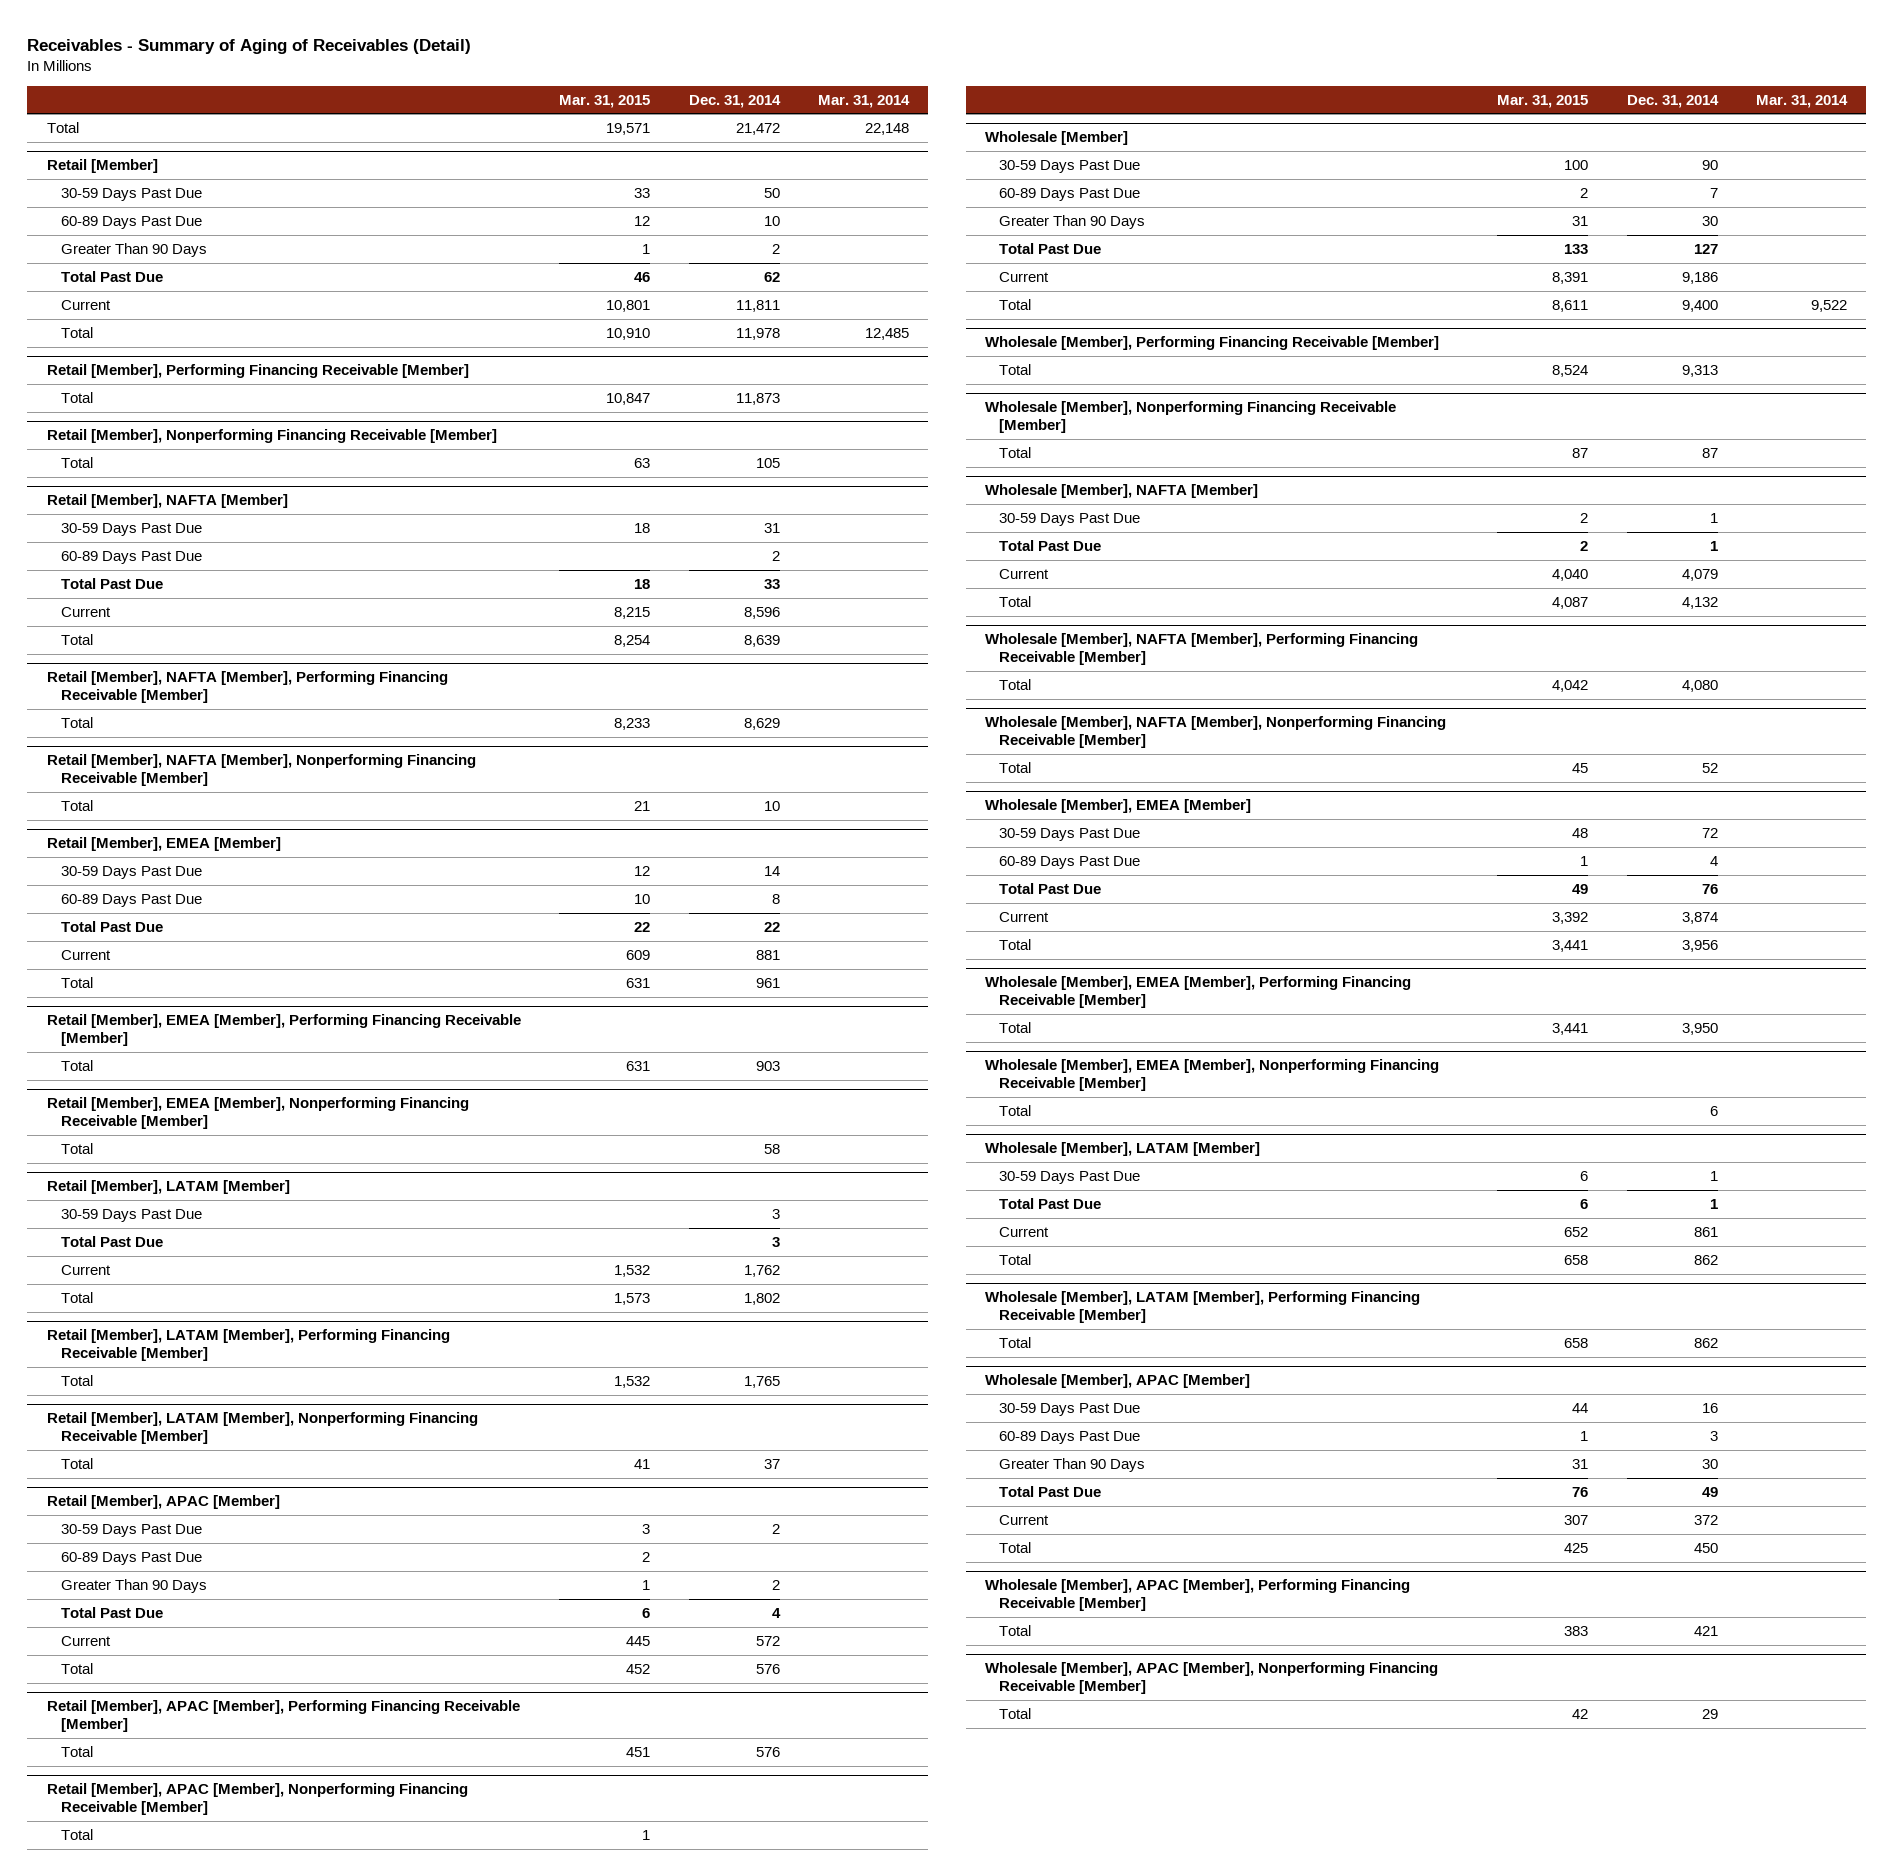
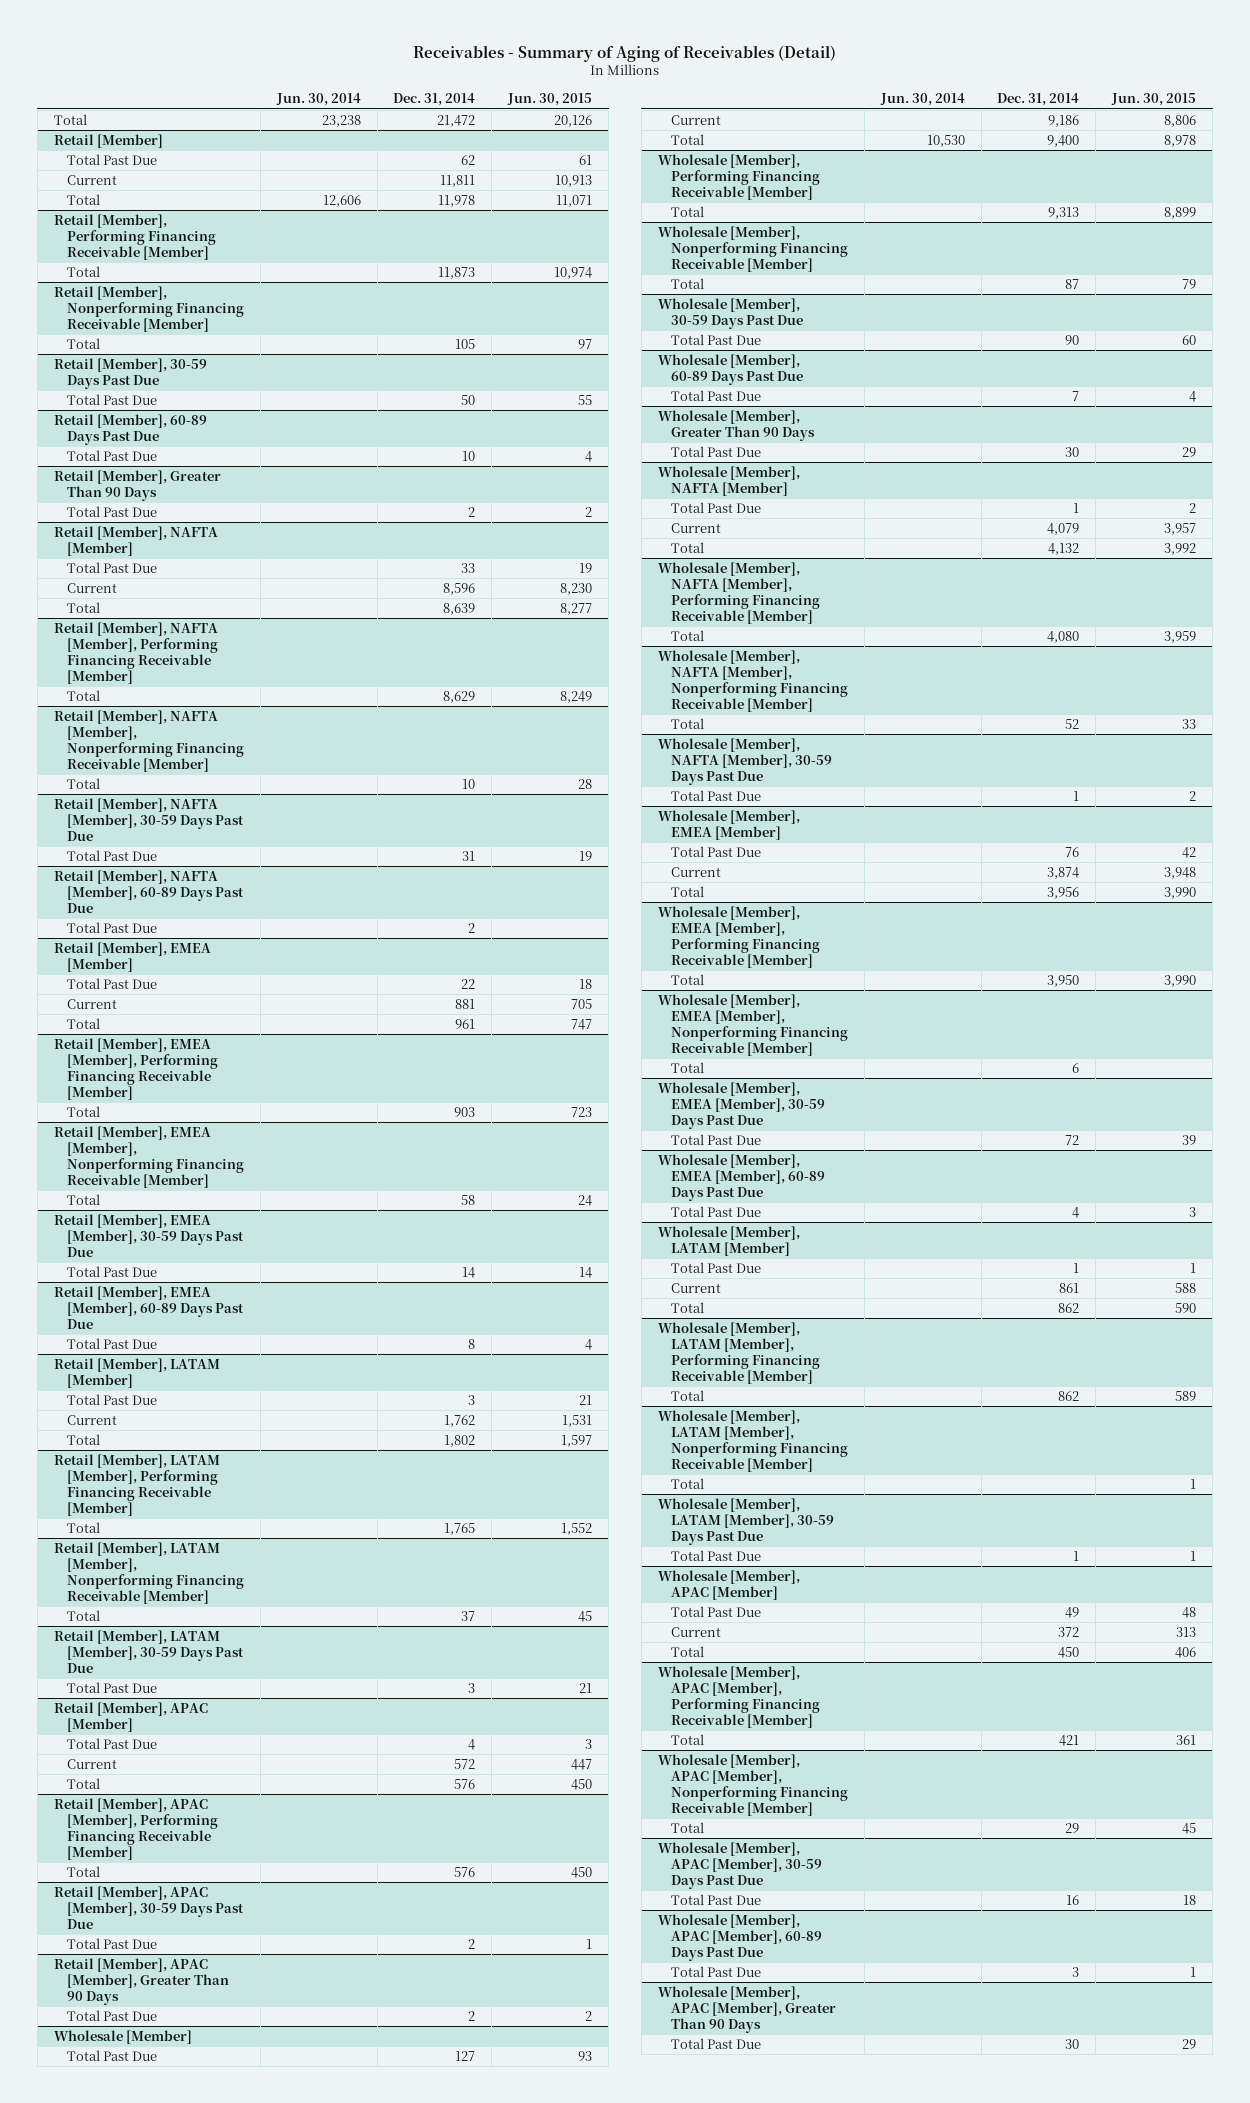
[559,94,651,108] Mar. 31, 2015 -> none
[818,94,911,108] Mar. 31, 2014 -> none
none -> [275,93,361,107] Jun. 30, 2014
none -> [507,93,593,107] Jun. 30, 2015
[61,187,203,201] 30-59 Days Past Due -> none
[61,215,203,229] 60-89 Days Past Due -> none
[61,242,208,257] Greater Than 90 Days -> none
none -> [53,357,207,389] Retail [Member], 30-59 Days Past Due
none -> [66,393,157,405] Total Past Due
none -> [53,413,207,445] Retail [Member], 60-89 Days Past Due
none -> [66,449,157,461] Total Past Due
none -> [53,469,221,501] Retail [Member], Greater Than 90 Days
none -> [66,505,157,517] Total Past Due
[61,522,203,536] 30-59 Days Past Due -> none
[61,550,203,564] 60-89 Days Past Due -> none
none -> [53,797,244,841] Retail [Member], NAFTA [Member], 30-59 Days Past Due
none -> [66,849,157,861] Total Past Due
none -> [53,869,244,913] Retail [Member], NAFTA [Member], 60-89 Days Past Due
none -> [66,921,157,933] Total Past Due
[61,865,203,879] 30-59 Days Past Due -> none
[61,893,203,907] 60-89 Days Past Due -> none
none -> [53,1213,244,1257] Retail [Member], EMEA [Member], 30-59 Days Past Due
none -> [66,1265,157,1277] Total Past Due
none -> [53,1285,244,1329] Retail [Member], EMEA [Member], 60-89 Days Past Due
none -> [66,1337,157,1349] Total Past Due
[61,1208,203,1222] 30-59 Days Past Due -> none
none -> [53,1629,244,1673] Retail [Member], LATAM [Member], 30-59 Days Past Due
none -> [66,1681,157,1693] Total Past Due
[61,1523,203,1537] 30-59 Days Past Due -> none
[61,1551,203,1565] 60-89 Days Past Due -> none
[61,1578,208,1593] Greater Than 90 Days -> none
[46,1782,468,1815] Retail [Member], APAC [Member], Nonperforming Financing Receivable [Member] -> none
[61,1828,94,1840] Total -> none
none -> [53,1885,244,1929] Retail [Member], APAC [Member], 30-59 Days Past Due
none -> [66,1937,157,1949] Total Past Due
none -> [53,1957,229,2005] Retail [Member], APAC [Member], Greater Than 90 Days
none -> [66,2009,157,2021] Total Past Due
[999,159,1141,173] 30-59 Days Past Due -> none
[999,187,1141,201] 60-89 Days Past Due -> none
[999,214,1146,229] Greater Than 90 Days -> none
none -> [657,297,803,329] Wholesale [Member], 30-59 Days Past Due
none -> [670,333,761,345] Total Past Due
none -> [657,353,803,385] Wholesale [Member], 60-89 Days Past Due
none -> [670,389,761,401] Total Past Due
none -> [657,409,815,441] Wholesale [Member], Greater Than 90 Days
none -> [670,445,761,457] Total Past Due
[999,512,1141,526] 30-59 Days Past Due -> none
none -> [657,737,832,785] Wholesale [Member], NAFTA [Member], 30-59 Days Past Due
none -> [670,789,761,801] Total Past Due
[999,827,1141,841] 30-59 Days Past Due -> none
[999,855,1141,869] 60-89 Days Past Due -> none
none -> [657,1081,825,1129] Wholesale [Member], EMEA [Member], 30-59 Days Past Due
none -> [670,1133,761,1145] Total Past Due
none -> [657,1153,825,1201] Wholesale [Member], EMEA [Member], 60-89 Days Past Due
none -> [670,1205,761,1217] Total Past Due
[999,1170,1141,1184] 30-59 Days Past Due -> none
none -> [657,1409,848,1472] Wholesale [Member], LATAM [Member], Nonperforming Financing Receivable [Member]
none -> [670,1477,704,1489] Total
none -> [657,1497,834,1545] Wholesale [Member], LATAM [Member], 30-59 Days Past Due
none -> [670,1549,761,1561] Total Past Due
[999,1402,1141,1416] 30-59 Days Past Due -> none
[999,1430,1141,1444] 60-89 Days Past Due -> none
[999,1457,1146,1472] Greater Than 90 Days -> none
none -> [657,1841,822,1889] Wholesale [Member], APAC [Member], 30-59 Days Past Due
none -> [670,1893,761,1905] Total Past Due
none -> [657,1913,822,1961] Wholesale [Member], APAC [Member], 60-89 Days Past Due
none -> [670,1965,761,1977] Total Past Due
none -> [657,1985,836,2033] Wholesale [Member], APAC [Member], Greater Than 90 Days
none -> [670,2037,761,2049] Total Past Due

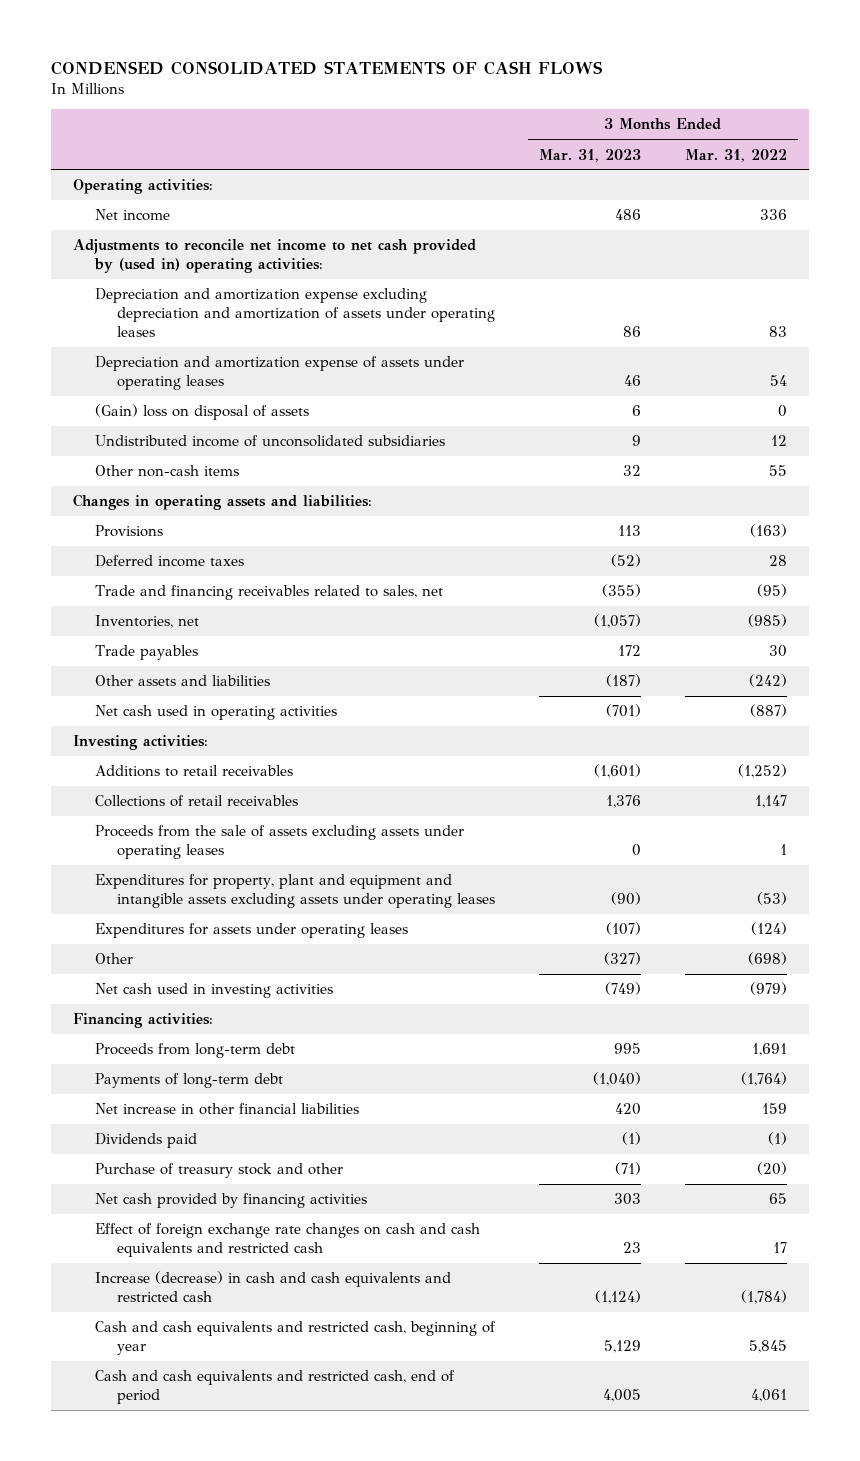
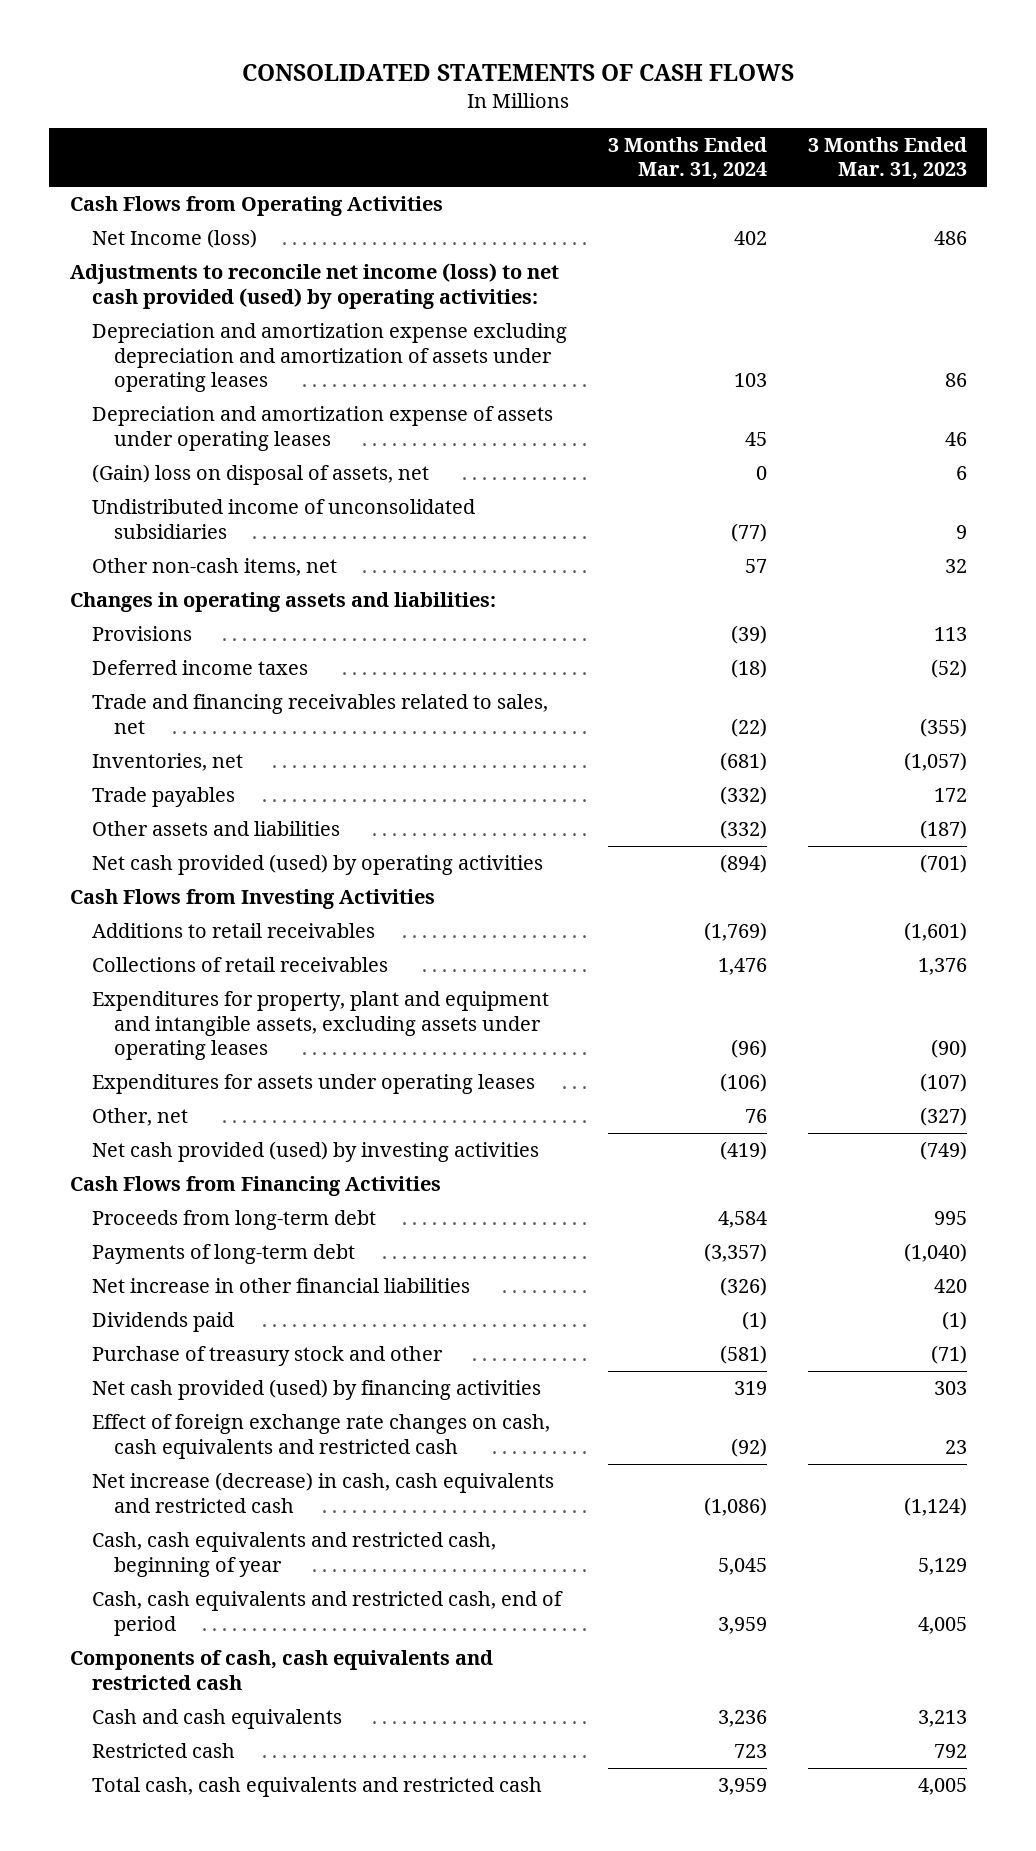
[51,61,603,76] CONDENSED CONSOLIDATED STATEMENTS OF CASH FLOWS -> [242,63,795,81] CONSOLIDATED STATEMENTS OF CASH FLOWS
[685,148,788,162] Mar. 31, 2022 -> none
none -> [607,136,767,181] 3 Months Ended Mar. 31, 2024
[73,179,214,195] Operating activities: -> [69,196,443,217] Cash Flows from Operating Activities
[95,209,171,222] Net income -> [91,229,257,249] Net Income (loss)
[73,239,477,274] Adjustments to reconcile net income to net cash provided by (used in) operating activities: -> [69,263,559,309] Adjustments to reconcile net income (loss) to net cash provided (used) by operating activities:
[95,404,310,421] (Gain) loss on disposal of assets -> [91,464,429,486] (Gain) loss on disposal of assets, net
[95,465,240,478] Other non-cash items -> [91,558,337,577] Other non-cash items, net
[95,705,338,721] Net cash used in operating activities -> [91,854,543,876] Net cash provided (used) by operating activities
[73,735,209,751] Investing activities: -> [69,889,435,910] Cash Flows from Investing Activities
[95,825,465,860] Proceeds from the sale of assets excluding assets under operating leases -> none
[95,874,496,909] Expenditures for property, plant and equipment and intangible assets excluding assets under operating leases -> [91,991,549,1060] Expenditures for property, plant and equipment and intangible assets, excluding assets under operating leases
[95,953,134,965] Other -> [91,1108,188,1127] Other, net
[95,983,334,999] Net cash used in investing activities -> [91,1141,539,1163] Net cash provided (used) by investing activities
[73,1013,214,1029] Financing activities: -> [69,1176,441,1197] Cash Flows from Financing Activities
[95,1193,368,1209] Net cash provided by financing activities -> [91,1379,541,1401] Net cash provided (used) by financing activities
[95,1223,481,1258] Effect of foreign exchange rate changes on cash and cash equivalents and restricted cash -> [91,1414,550,1459] Effect of foreign exchange rate changes on cash, cash equivalents and restricted cash
[95,1271,452,1303] Increase (decrease) in cash and cash equivalents and restricted cash -> [91,1472,554,1513] Net increase (decrease) in cash, cash equivalents and restricted cash
[95,1321,497,1356] Cash and cash equivalents and restricted cash, beginning of year -> [91,1532,496,1577] Cash, cash equivalents and restricted cash, beginning of year
[95,1370,456,1405] Cash and cash equivalents and restricted cash, end of period -> [91,1591,563,1636] Cash, cash equivalents and restricted cash, end of period
none -> [69,1650,493,1690] Components of cash, cash equivalents and restricted cash
none -> [91,1709,342,1730] Cash and cash equivalents
none -> [91,1743,235,1759] Restricted cash
none -> [91,1777,542,1798] Total cash, cash equivalents and restricted cash

